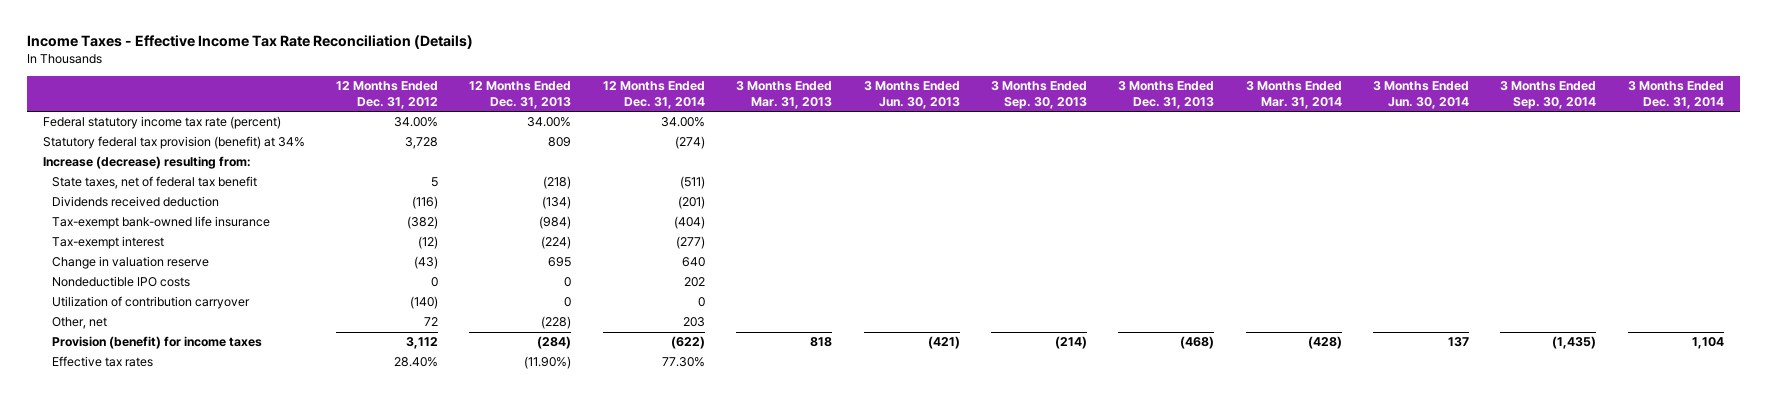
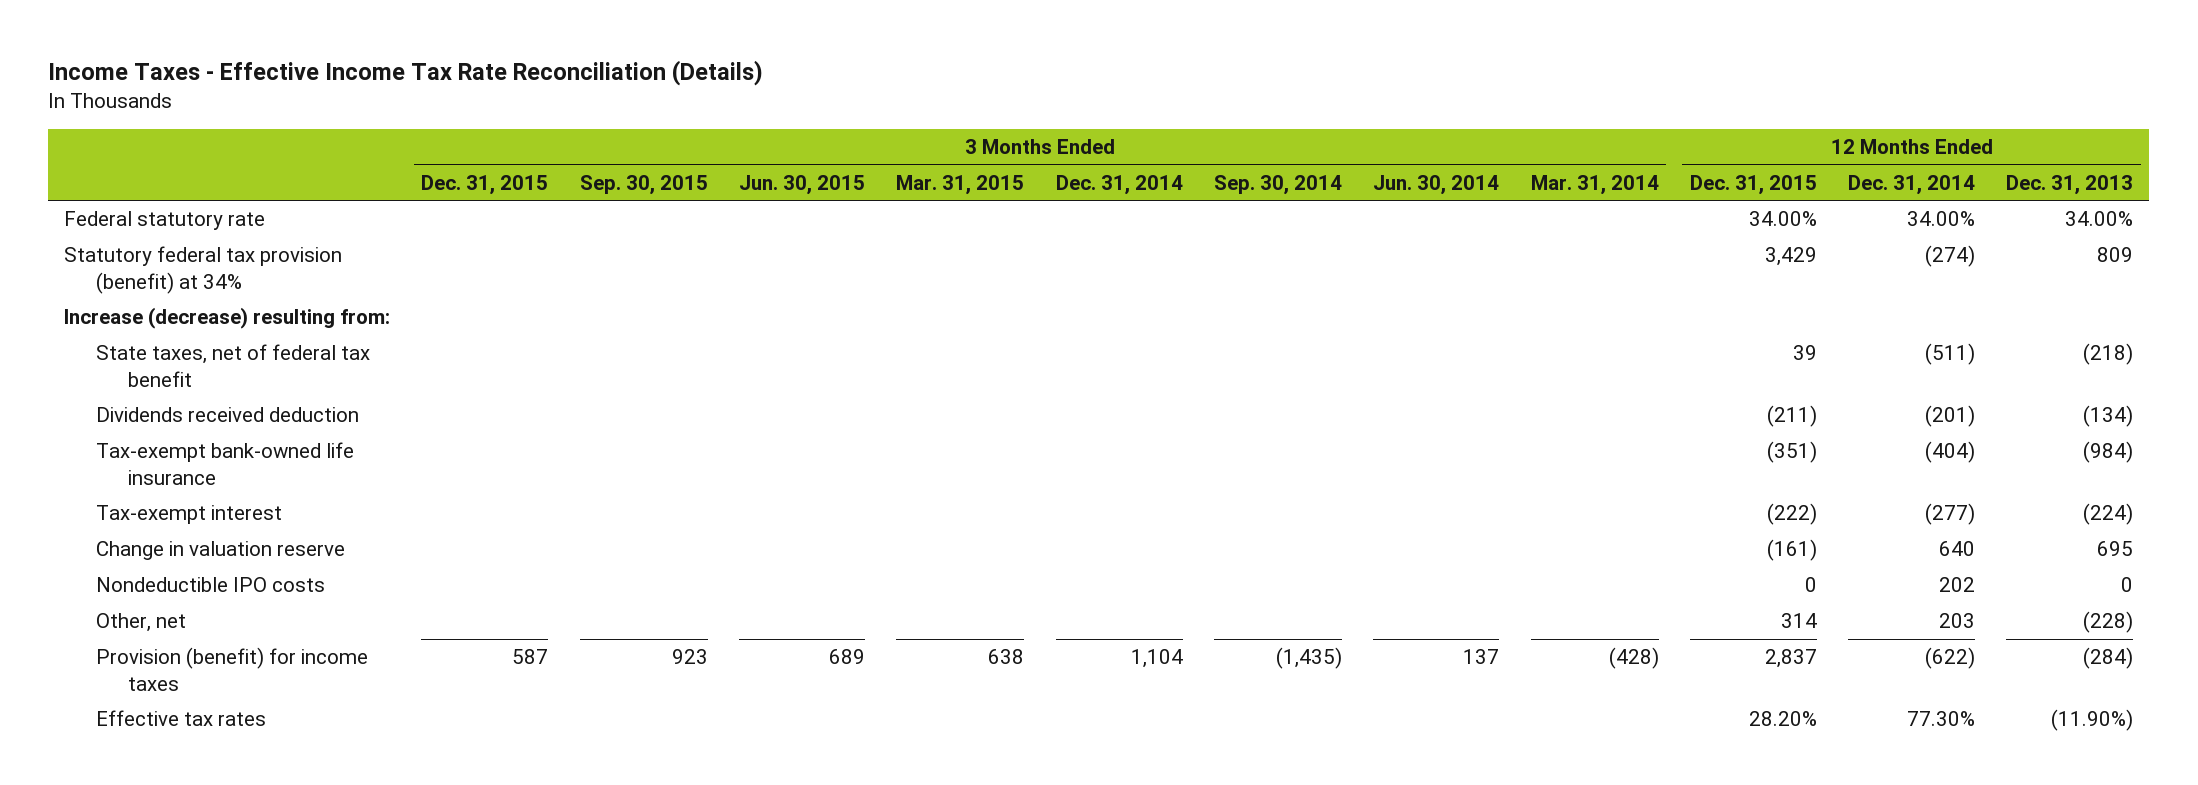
[336,81,439,110] 12 Months Ended Dec. 31, 2012 -> none
[736,81,833,110] 3 Months Ended Mar. 31, 2013 -> none
[863,81,960,110] 3 Months Ended Jun. 30, 2013 -> none
[990,81,1087,110] 3 Months Ended Sep. 30, 2013 -> none
[1118,81,1215,110] 3 Months Ended Dec. 31, 2013 -> none
none -> [421,174,549,195] Dec. 31, 2015
none -> [579,174,708,195] Sep. 30, 2015
none -> [739,174,866,195] Jun. 30, 2015
none -> [896,174,1025,195] Mar. 31, 2015
none -> [1689,174,1817,195] Dec. 31, 2015
[42,116,281,130] Federal statutory income tax rate (percent) -> [64,211,266,231] Federal statutory rate
[51,296,250,310] Utilization of contribution carryover -> none

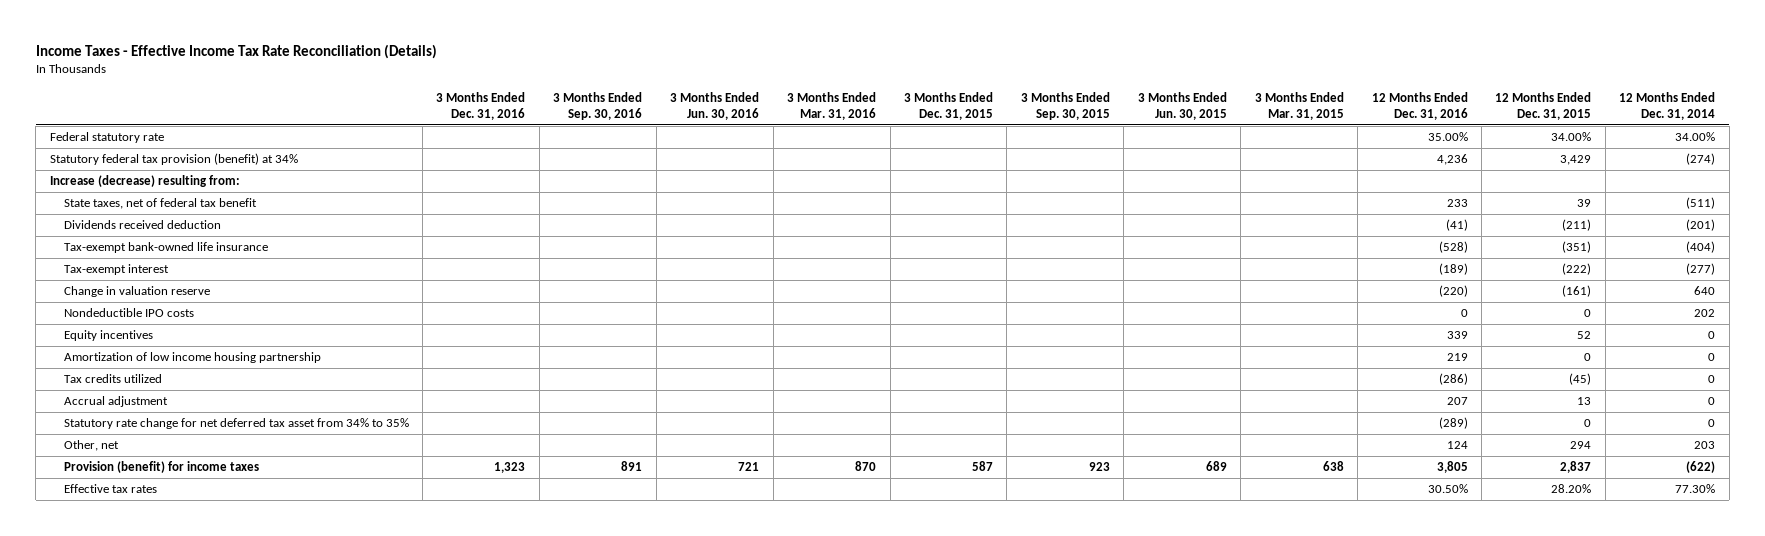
[1055,174,1183,195] Dec. 31, 2014 -> none
[1213,174,1342,195] Sep. 30, 2014 -> none
[1373,174,1500,195] Jun. 30, 2014 -> none
[1530,174,1659,195] Mar. 31, 2014 -> none
[2006,174,2134,195] Dec. 31, 2013 -> none
none -> [436,91,526,120] 3 Months Ended Dec. 31, 2016
none -> [553,91,643,120] 3 Months Ended Sep. 30, 2016
none -> [670,91,760,120] 3 Months Ended Jun. 30, 2016
none -> [787,91,877,120] 3 Months Ended Mar. 31, 2016
none -> [1371,91,1468,120] 12 Months Ended Dec. 31, 2016
none -> [63,330,153,342] Equity incentives
none -> [63,352,321,364] Amortization of low income housing partnership
none -> [63,374,162,384] Tax credits utilized
none -> [63,396,168,408] Accrual adjustment
none -> [63,418,409,430] Statutory rate change for net deferred tax asset from 34% to 35%
[1780,613,1817,629] 314 -> [1570,441,1592,450] 294

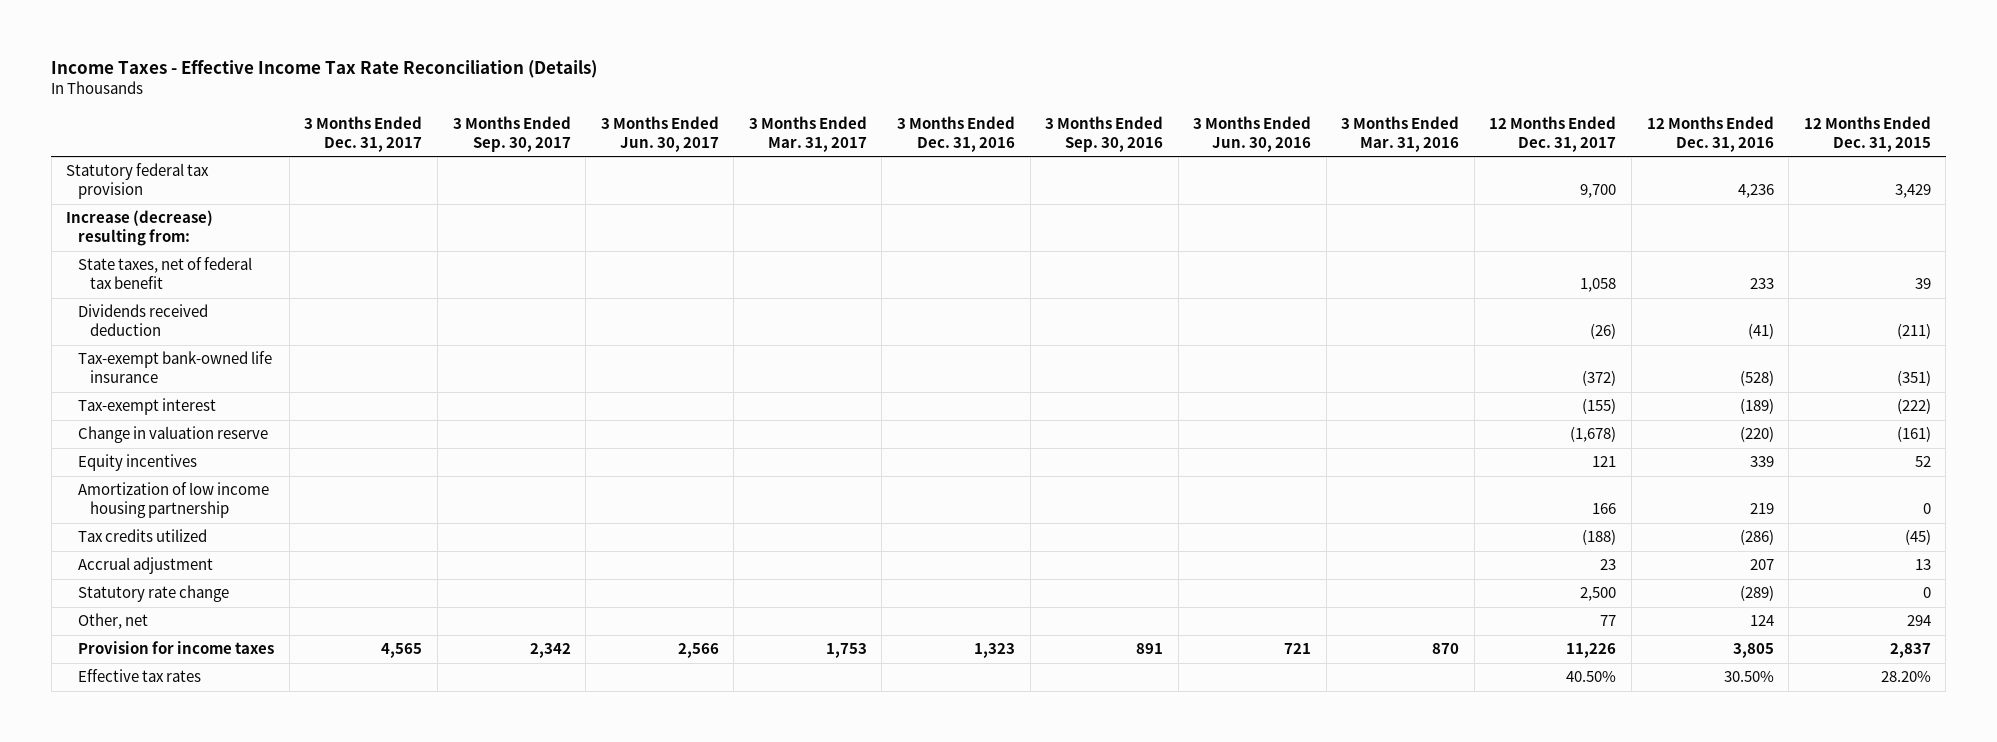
[903,91,993,120] 3 Months Ended Dec. 31, 2015 -> none
[1020,91,1110,120] 3 Months Ended Sep. 30, 2015 -> none
[1137,91,1227,120] 3 Months Ended Jun. 30, 2015 -> none
[1254,91,1344,120] 3 Months Ended Mar. 31, 2015 -> none
[1619,91,1716,120] 12 Months Ended Dec. 31, 2014 -> none
none -> [304,115,423,152] 3 Months Ended Dec. 31, 2017
none -> [452,115,571,152] 3 Months Ended Sep. 30, 2017
none -> [600,115,719,152] 3 Months Ended Jun. 30, 2017
none -> [748,115,867,152] 3 Months Ended Mar. 31, 2017
none -> [1489,115,1617,152] 12 Months Ended Dec. 31, 2017
[49,132,164,144] Federal statutory rate -> none
[49,153,298,166] Statutory federal tax provision (benefit) at 34% -> [66,163,210,200] Statutory federal tax provision
[63,308,194,318] Nondeductible IPO costs -> none
[63,418,409,430] Statutory rate change for net deferred tax asset from 34% to 35% -> [78,585,230,603] Statutory rate change
[63,461,259,474] Provision (benefit) for income taxes -> [78,641,275,655] Provision for income taxes

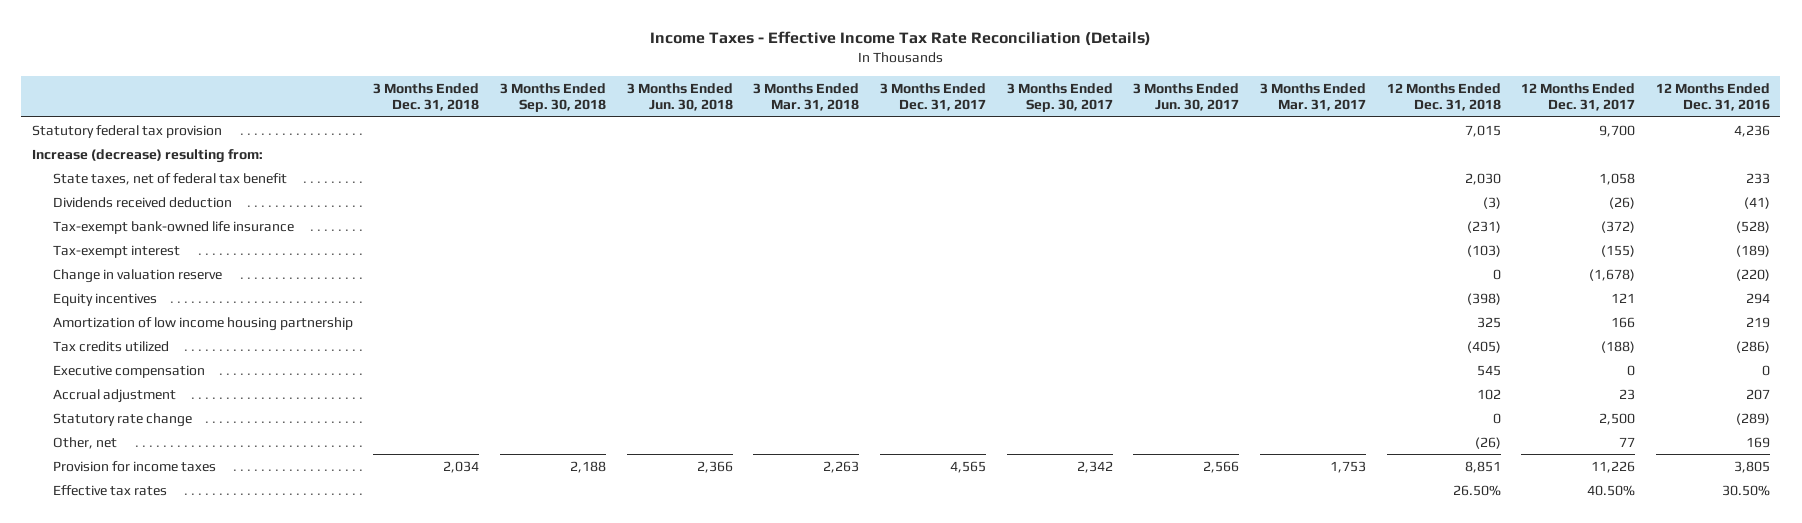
[896,115,1015,152] 3 Months Ended Dec. 31, 2016 -> none
[1045,115,1164,152] 3 Months Ended Sep. 30, 2016 -> none
[1193,115,1312,152] 3 Months Ended Jun. 30, 2016 -> none
[1341,115,1460,152] 3 Months Ended Mar. 31, 2016 -> none
[1803,115,1931,152] 12 Months Ended Dec. 31, 2015 -> none
none -> [373,82,480,112] 3 Months Ended Dec. 31, 2018
none -> [499,82,606,113] 3 Months Ended Sep. 30, 2018
none -> [626,82,733,112] 3 Months Ended Jun. 30, 2018
none -> [753,82,860,112] 3 Months Ended Mar. 31, 2018
none -> [1386,82,1501,112] 12 Months Ended Dec. 31, 2018
[1749,456,1774,468] 339 -> [1745,292,1770,304] 294
none -> [52,364,205,378] Executive compensation
[1749,615,1774,627] 124 -> [1745,436,1770,448] 169

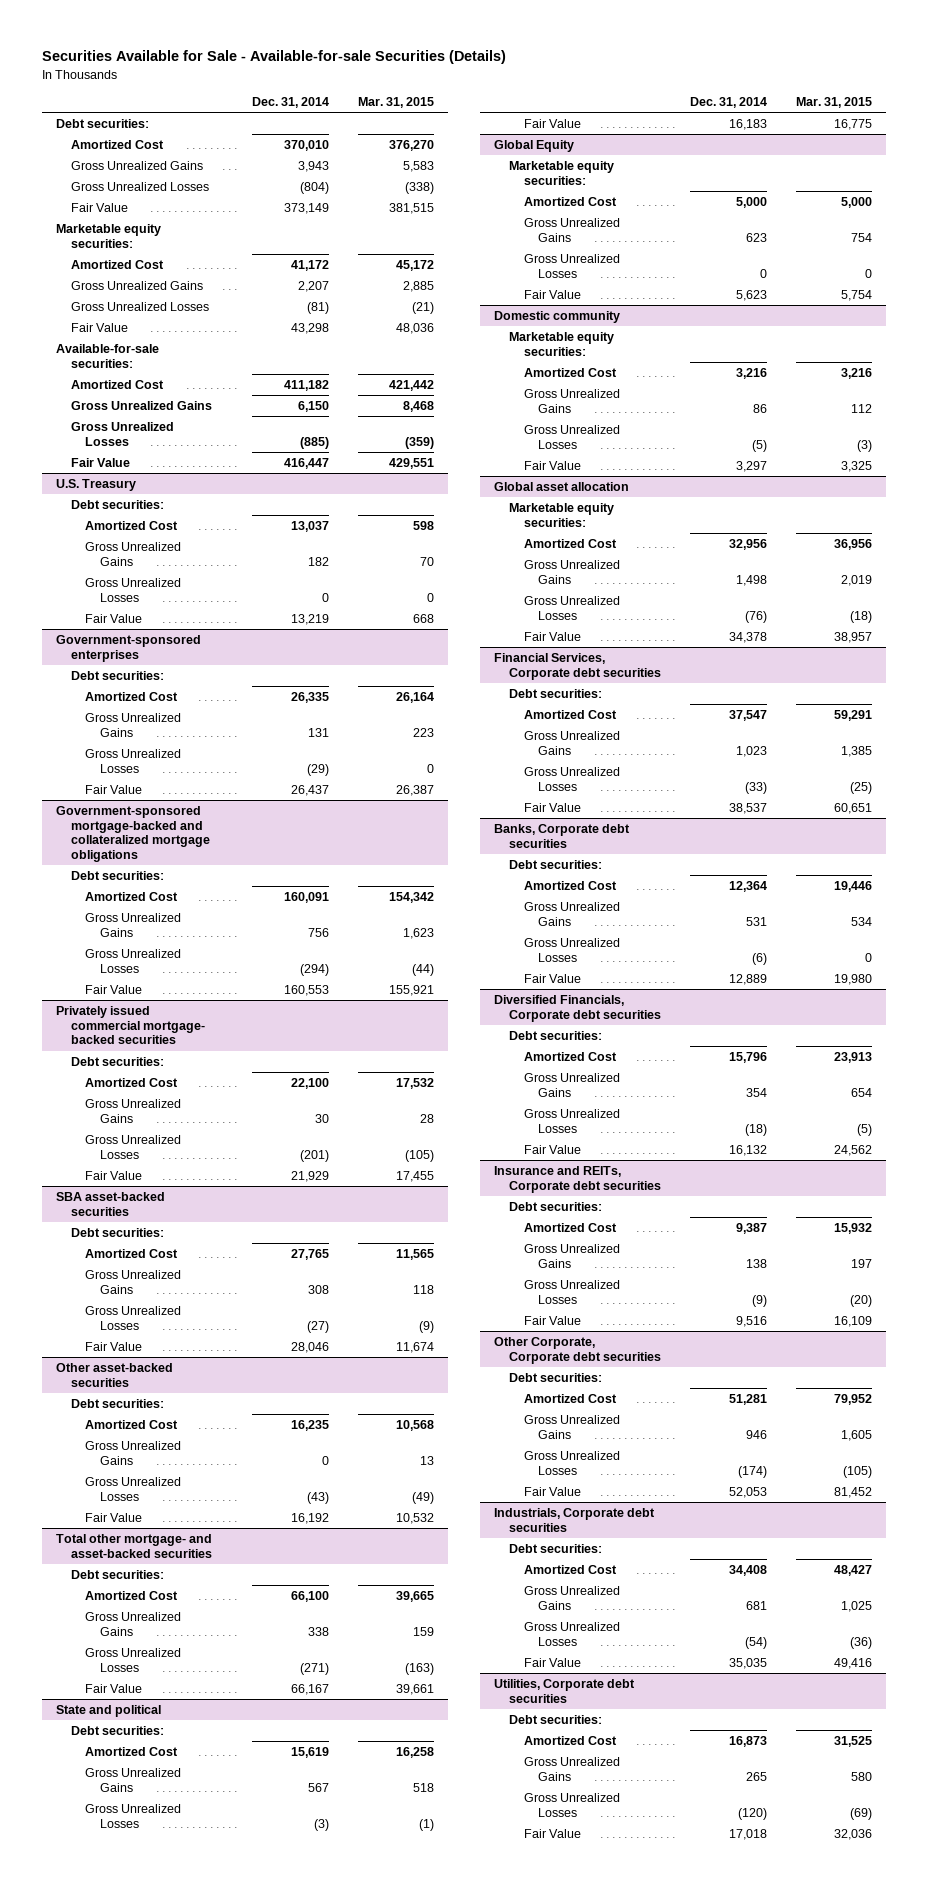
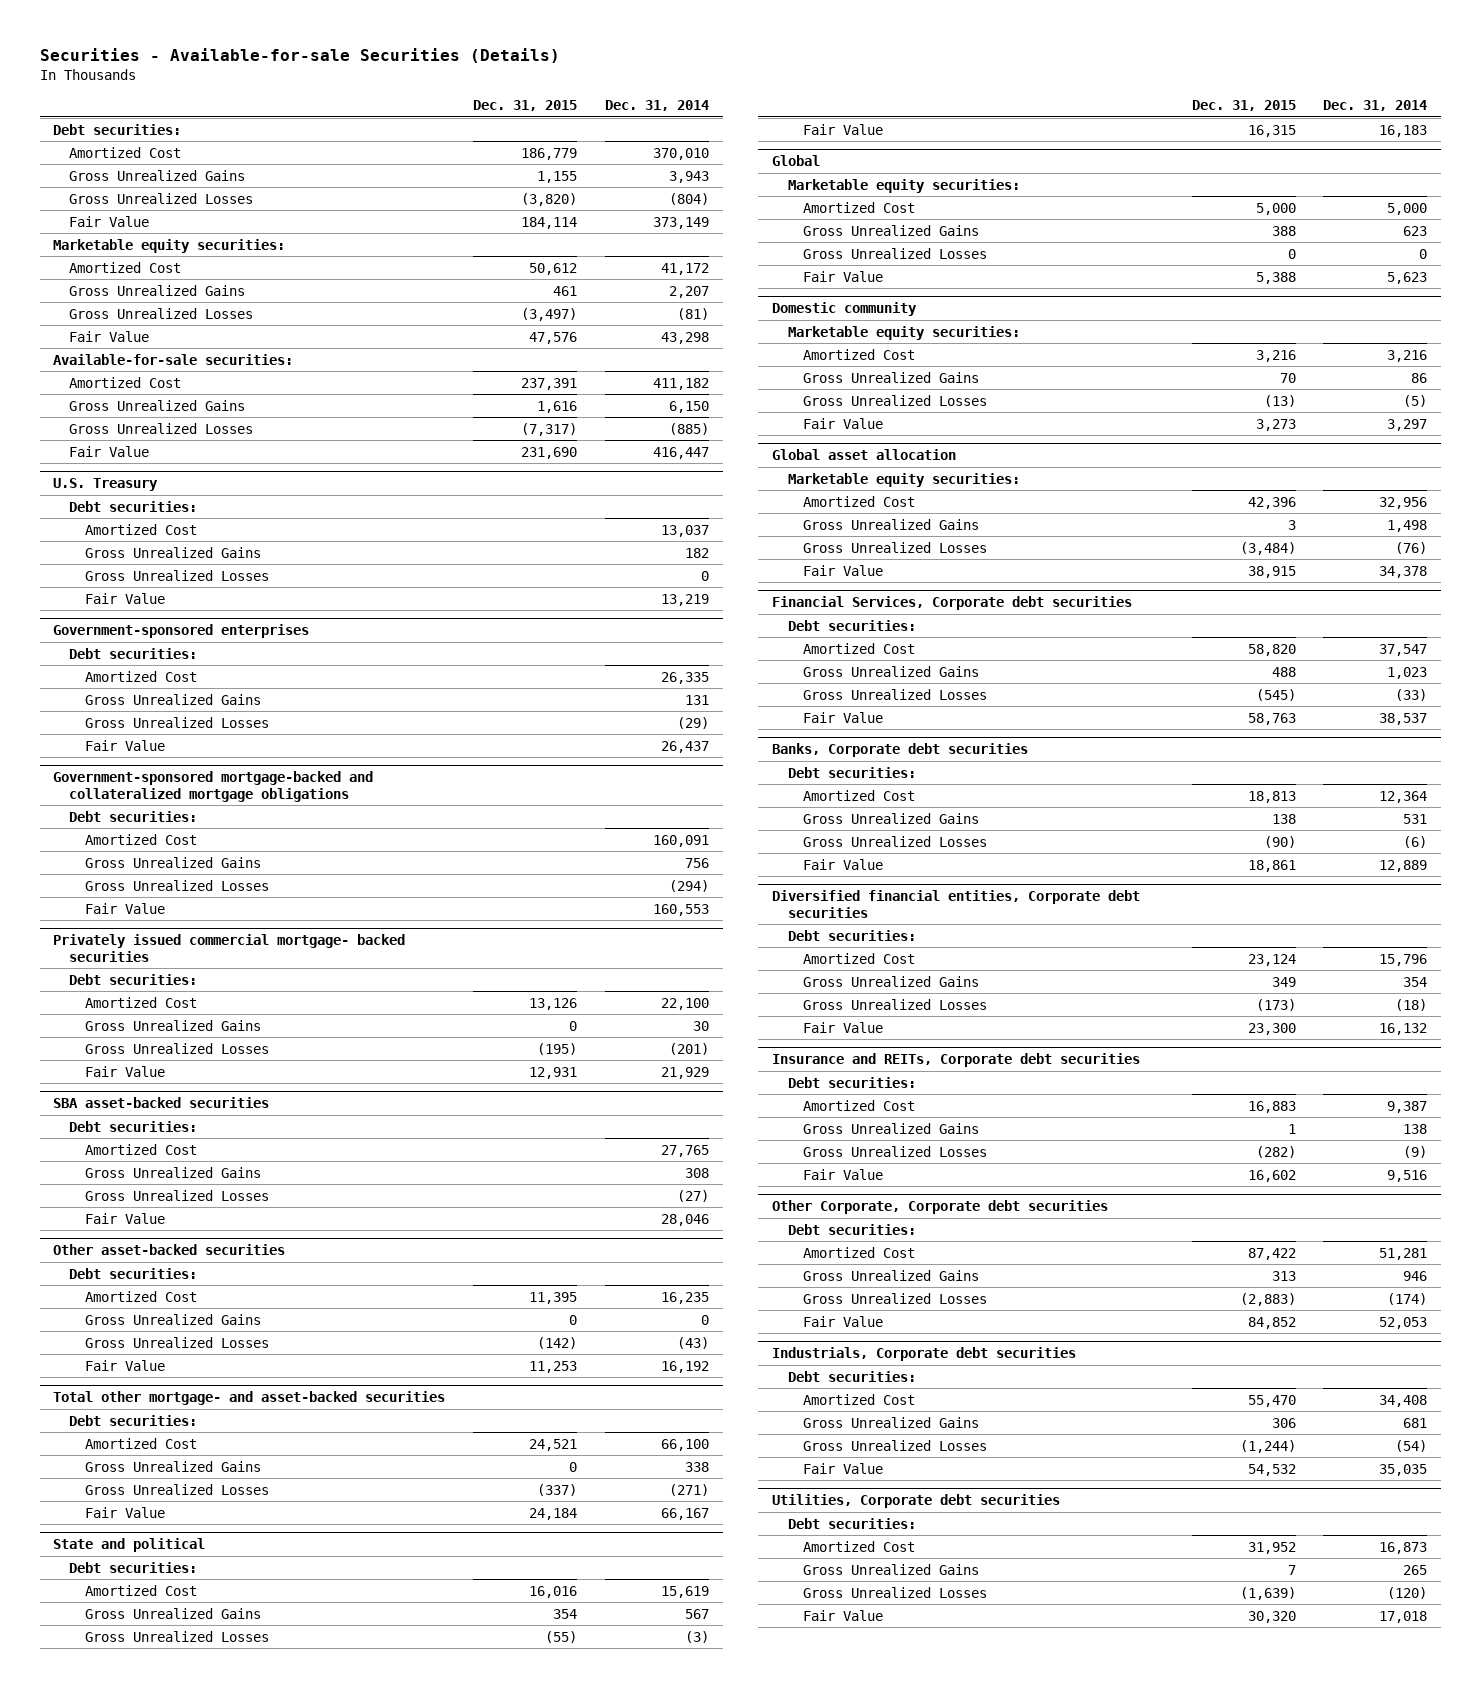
[41,50,506,65] Securities Available for Sale - Available-for-sale Securities (Details) -> [39,48,560,64] Securities - Available-for-sale Securities (Details)
[357,97,434,109] Mar. 31, 2015 -> none
none -> [473,100,578,112] Dec. 31, 2015
[494,139,575,152] Global Equity -> [771,155,820,167] Global
[494,994,661,1022] Diversified Financials, Corporate debt securities -> [771,890,1140,918] Diversified financial entities, Corporate debt securities

